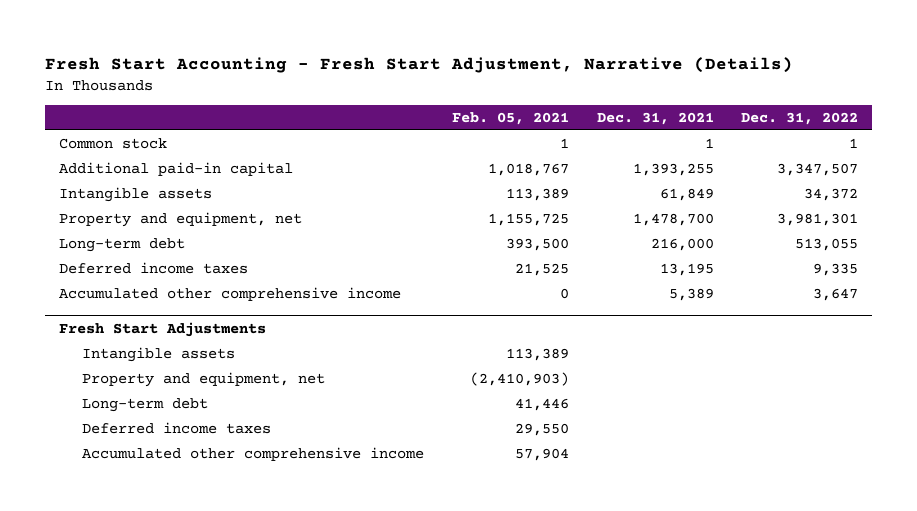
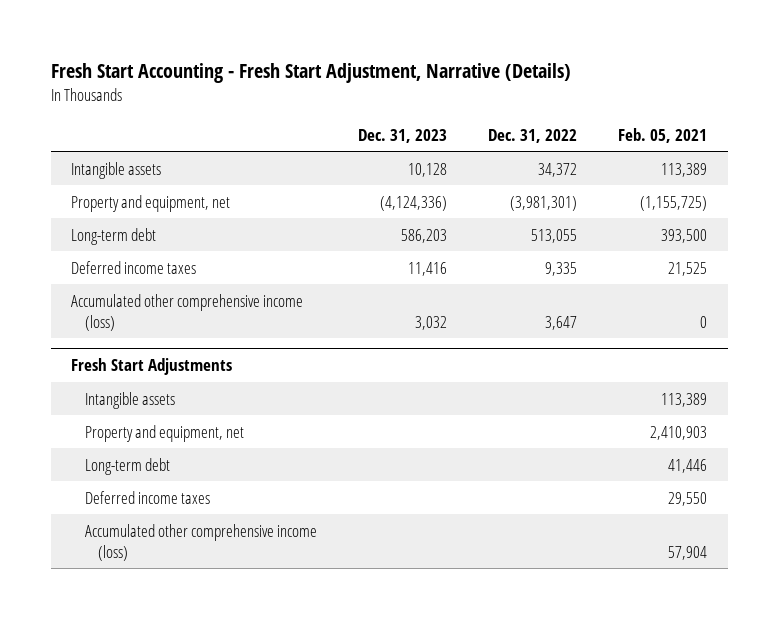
[596,111,714,125] Dec. 31, 2021 -> none
none -> [357,128,447,143] Dec. 31, 2023
[59,137,168,149] Common stock -> none
[59,161,294,176] Additional paid-in capital -> none
[487,212,569,226] 1,155,725 -> [639,195,707,211] (1,155,725)
[777,212,859,226] 3,981,301 -> [509,195,577,211] (3,981,301)
[59,286,402,301] Accumulated other comprehensive income -> [71,293,304,331] Accumulated other comprehensive income (loss)
[469,371,569,386] (2,410,903) -> [649,425,707,440] 2,410,903
[82,446,425,461] Accumulated other comprehensive income -> [84,523,317,561] Accumulated other comprehensive income (loss)

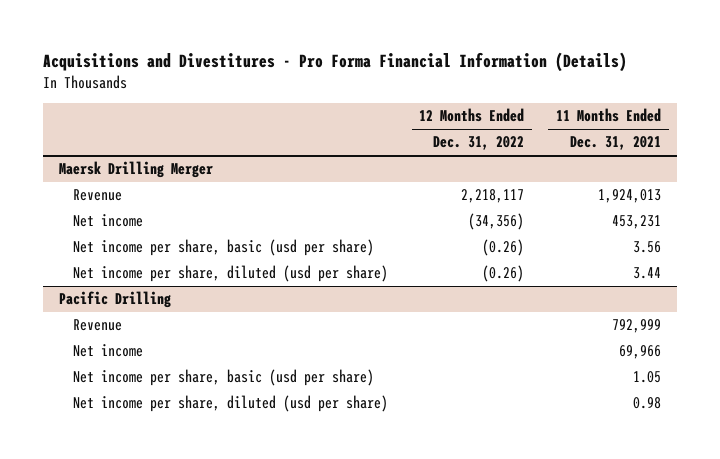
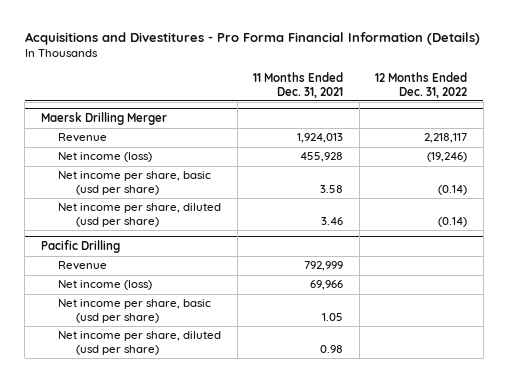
[72,214,143,228] Net income -> [58,152,153,163] Net income (loss)
[468,213,525,231] (34,356) -> [427,152,468,163] (19,246)
[612,215,662,230] 453,231 -> [300,152,344,163] 455,928
[482,239,525,257] (0.26) -> [438,184,468,195] (0.14)
[633,241,662,254] 3.56 -> [320,184,344,193] 3.58
[482,265,525,283] (0.26) -> [438,216,468,227] (0.14)
[633,267,662,280] 3.44 -> [321,216,344,225] 3.46
[72,344,143,358] Net income -> [58,280,153,291] Net income (loss)

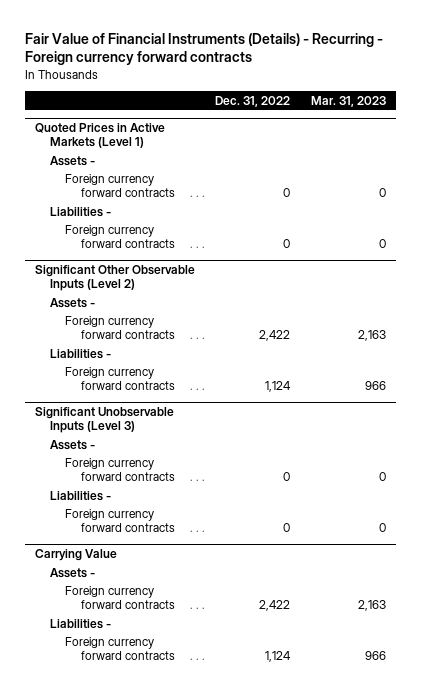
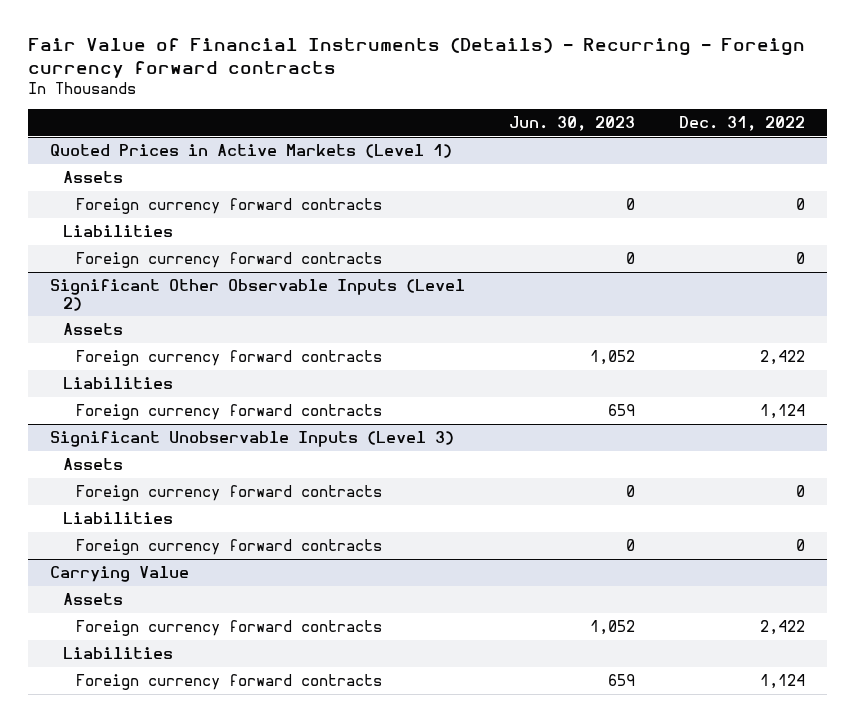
[310,95,386,107] Mar. 31, 2023 -> none
none -> [508,115,635,131] Jun. 30, 2023
[50,155,96,166] Assets - -> [62,170,123,183] Assets
[50,206,112,217] Liabilities - -> [62,224,173,237] Liabilities
[50,297,96,308] Assets - -> [62,322,123,335] Assets
[50,348,112,359] Liabilities - -> [62,376,173,389] Liabilities
[50,439,96,450] Assets - -> [62,457,123,470] Assets
[50,490,112,501] Liabilities - -> [62,511,173,524] Liabilities
[50,567,96,578] Assets - -> [62,592,123,605] Assets
[50,618,112,629] Liabilities - -> [62,646,173,659] Liabilities

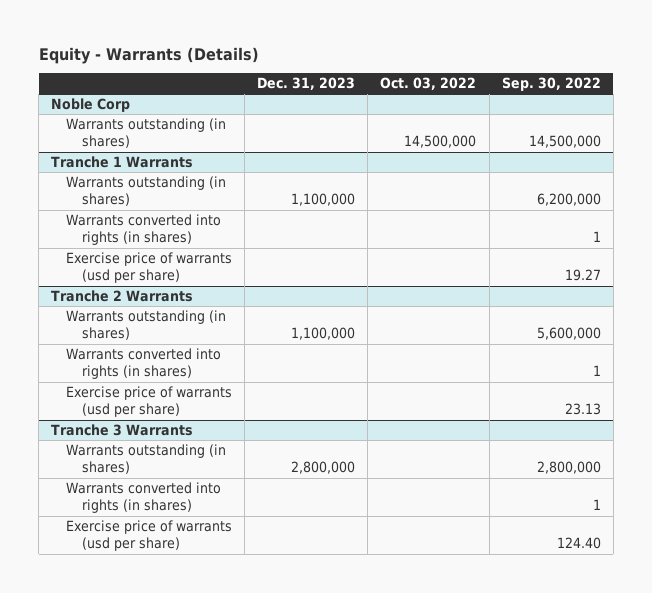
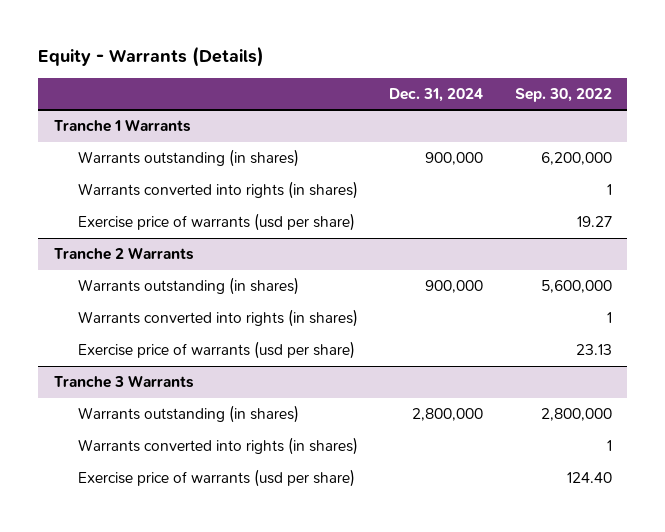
[257,77,356,91] Dec. 31, 2023 -> none
[380,77,477,91] Oct. 03, 2022 -> none
none -> [389,87,484,102] Dec. 31, 2024
[51,98,131,113] Noble Corp -> none
[66,118,227,149] Warrants outstanding (in shares) -> none

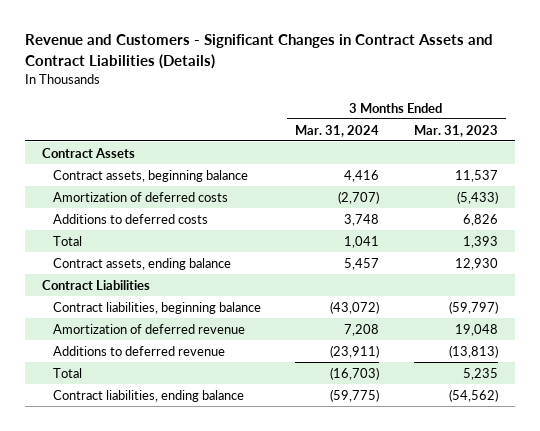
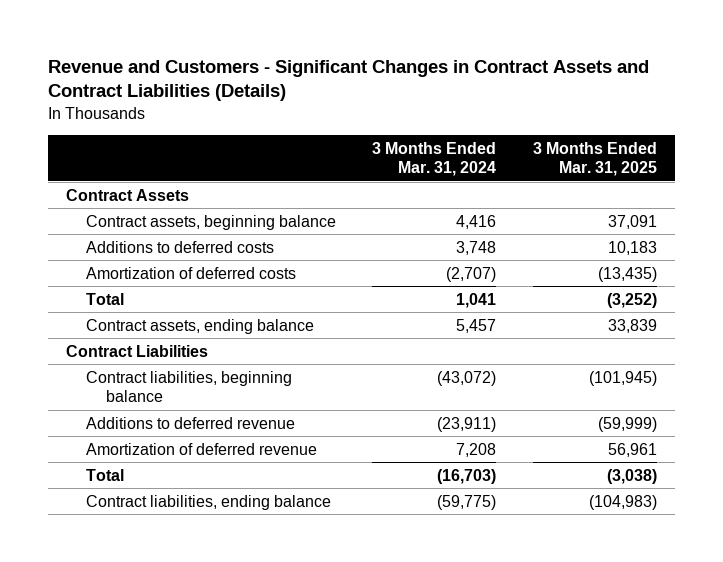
[413,124,498,137] Mar. 31, 2023 -> none
none -> [532,141,657,177] 3 Months Ended Mar. 31, 2025
[52,191,228,202] Amortization of deferred costs -> [86,266,297,279] Amortization of deferred costs
[52,323,245,334] Amortization of deferred revenue -> [86,442,318,455] Amortization of deferred revenue

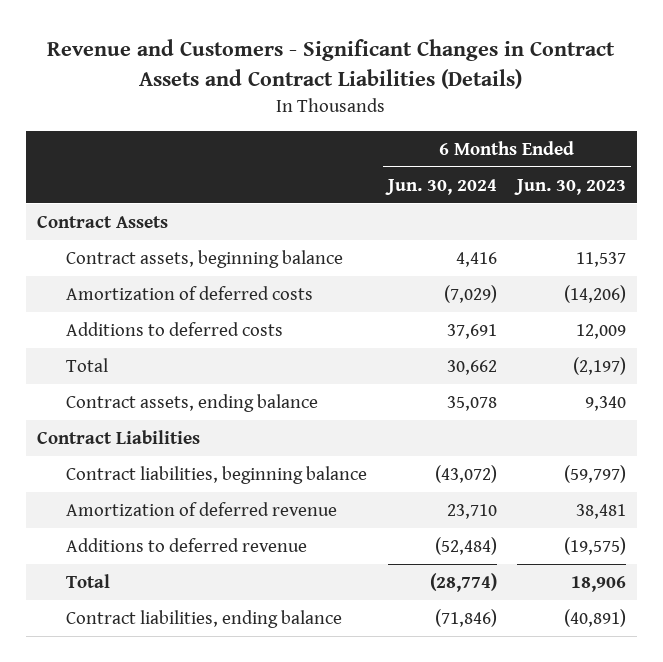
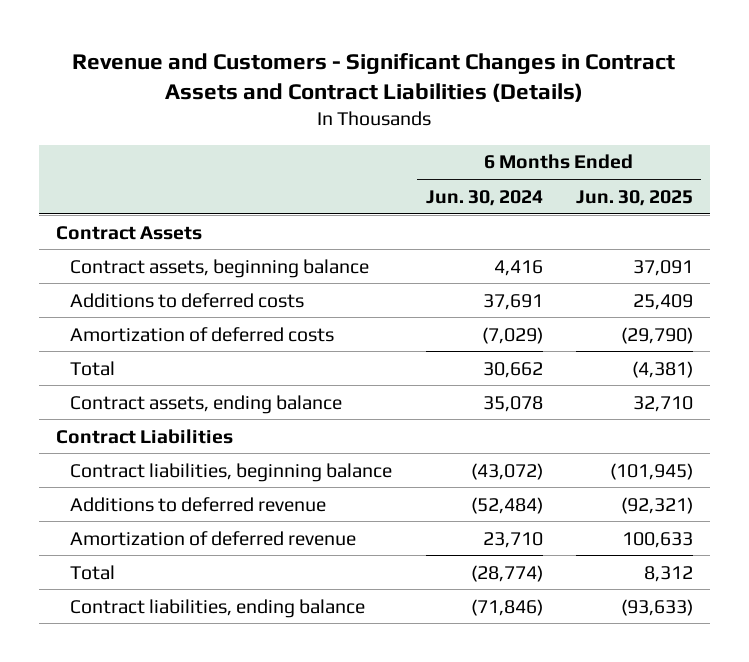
[514,178,627,195] Jun. 30, 2023 -> none
none -> [576,189,694,206] Jun. 30, 2025
[66,285,314,300] Amortization of deferred costs -> [69,326,334,342] Amortization of deferred costs
[66,501,338,516] Amortization of deferred revenue -> [69,530,356,546] Amortization of deferred revenue

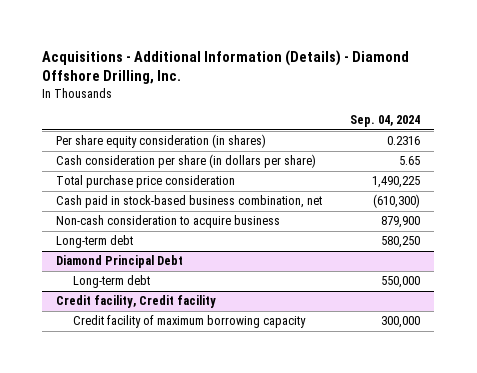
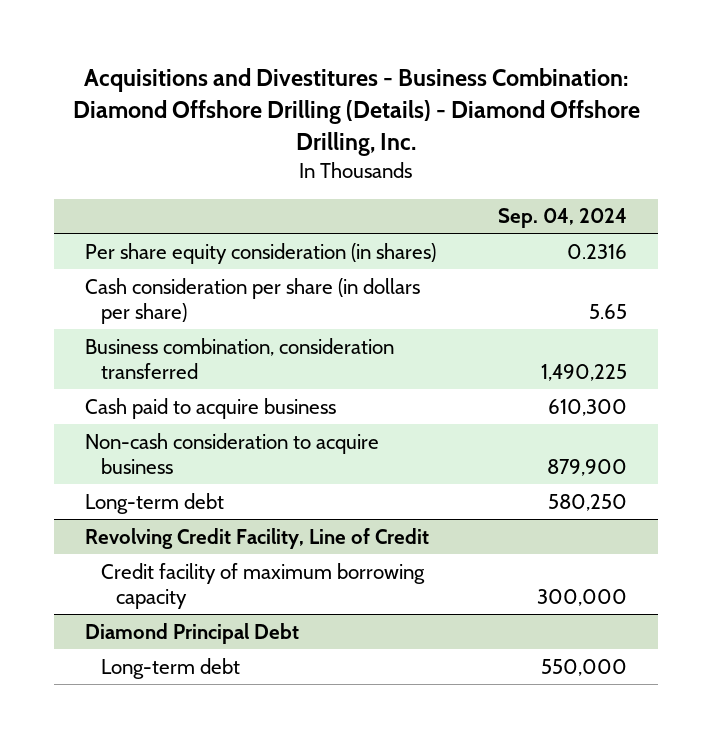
[42,49,410,84] Acquisitions - Additional Information (Details) - Diamond Offshore Drilling, Inc. -> [73,68,641,157] Acquisitions and Divestitures - Business Combination: Diamond Offshore Drilling (Details) - Diamond Offshore Drilling, Inc.
[56,175,236,189] Total purchase price consideration -> [85,337,395,379] Business combination, consideration transferred
[56,195,323,209] Cash paid in stock-based business combination, net -> [85,397,337,419] Cash paid to acquire business
[373,194,421,209] (610,300) -> [547,398,627,416] 610,300
none -> [85,527,430,549] Revolving Credit Facility, Line of Credit
none -> [100,562,425,609] Credit facility of maximum borrowing capacity
[56,295,217,309] Credit facility, Credit facility -> none
[72,315,306,329] Credit facility of maximum borrowing capacity -> none

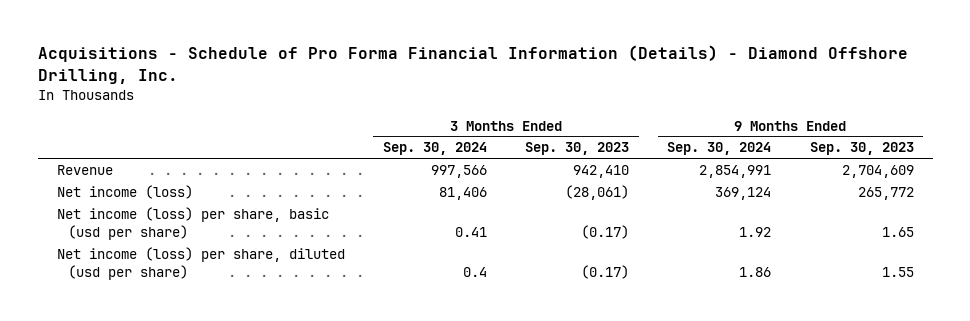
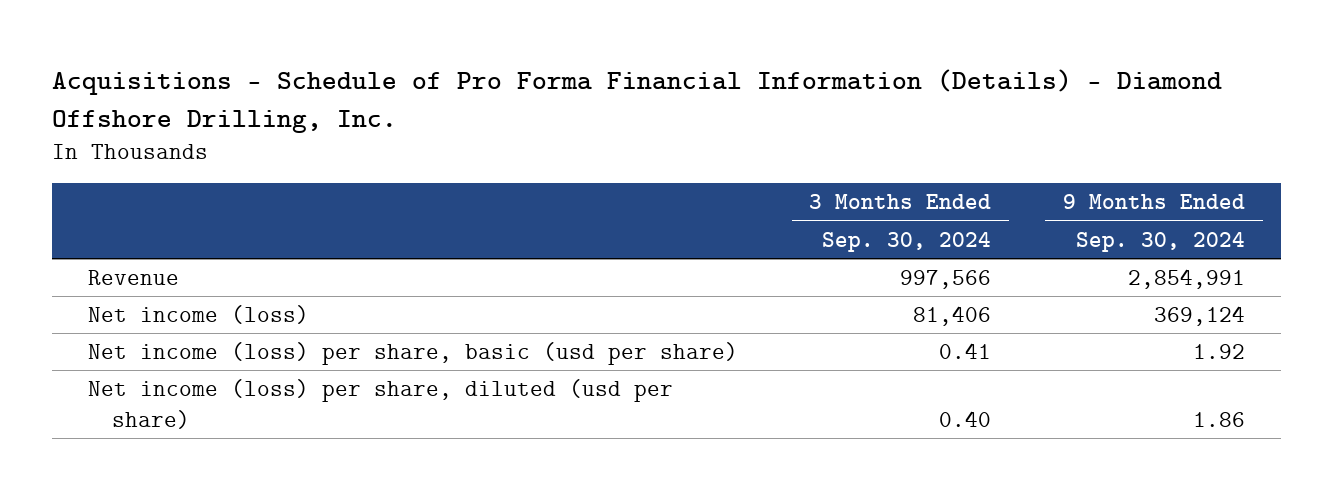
[525,142,630,156] Sep. 30, 2023 -> none
[809,142,914,156] Sep. 30, 2023 -> none
[462,267,487,278] 0.4 -> [939,410,992,427] 0.40

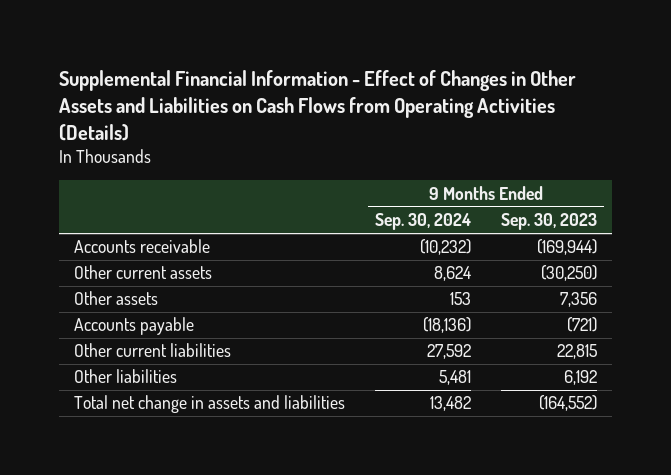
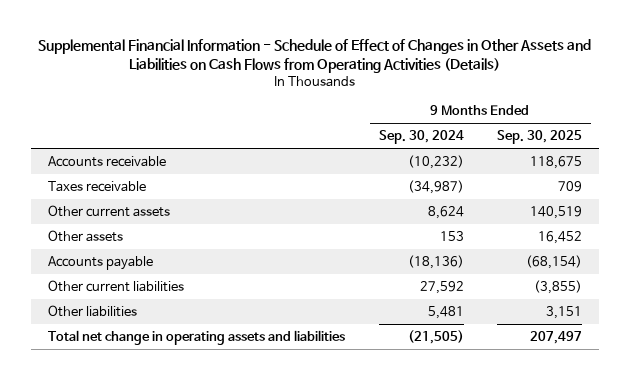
[59,70,577,141] Supplemental Financial Information - Effect of Changes in Other Assets and Liabilities on Cash Flows from Operating Activities (Details) -> [38,39,592,74] Supplemental Financial Information - Schedule of Effect of Changes in Other Assets and Liabilities on Cash Flows from Operating Activities (Details)
[500,213,597,231] Sep. 30, 2023 -> none
none -> [497,130,583,145] Sep. 30, 2025
none -> [47,180,146,192] Taxes receivable
[74,395,346,414] Total net change in assets and liabilities -> [47,329,345,345] Total net change in operating assets and liabilities
[429,396,471,412] 13,482 -> [407,329,464,344] (21,505)

